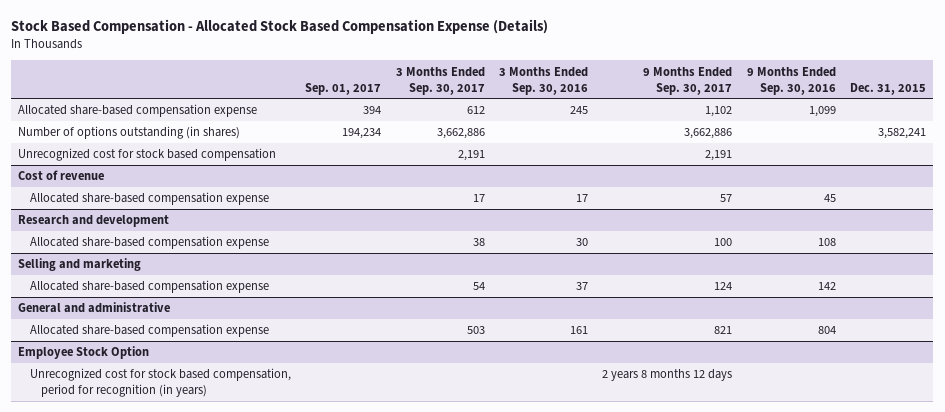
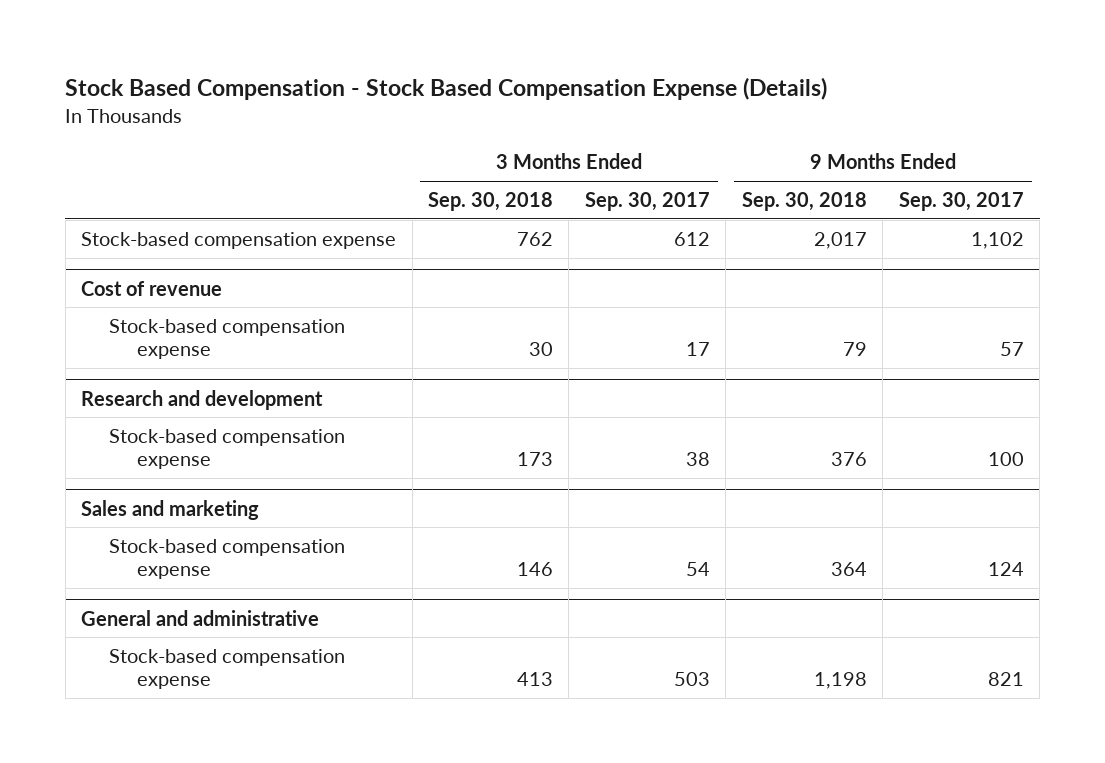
[11,18,549,34] Stock Based Compensation - Allocated Stock Based Compensation Expense (Details) -> [65,77,828,101] Stock Based Compensation - Stock Based Compensation Expense (Details)
[305,82,382,95] Sep. 01, 2017 -> none
[498,66,588,95] 3 Months Ended Sep. 30, 2016 -> none
[746,66,836,95] 9 Months Ended Sep. 30, 2016 -> none
[850,82,927,95] Dec. 31, 2015 -> none
none -> [428,192,554,212] Sep. 30, 2018
none -> [741,192,867,212] Sep. 30, 2018
[18,126,241,140] Number of options outstanding (in shares) -> none
[18,148,277,162] Unrecognized cost for stock based compensation -> none
[18,104,258,118] Allocated share-based compensation expense -> [81,232,397,250] Stock-based compensation expense
[29,192,269,206] Allocated share-based compensation expense -> [109,319,346,360] Stock-based compensation expense
[29,236,269,250] Allocated share-based compensation expense -> [109,429,346,470] Stock-based compensation expense
[18,258,142,272] Selling and marketing -> [81,499,260,520] Sales and marketing
[29,280,269,294] Allocated share-based compensation expense -> [109,539,346,580] Stock-based compensation expense
[18,346,150,360] Employee Stock Option -> none
[29,368,291,398] Unrecognized cost for stock based compensation, period for recognition (in years) -> none
[29,324,269,338] Allocated share-based compensation expense -> [109,649,346,690] Stock-based compensation expense

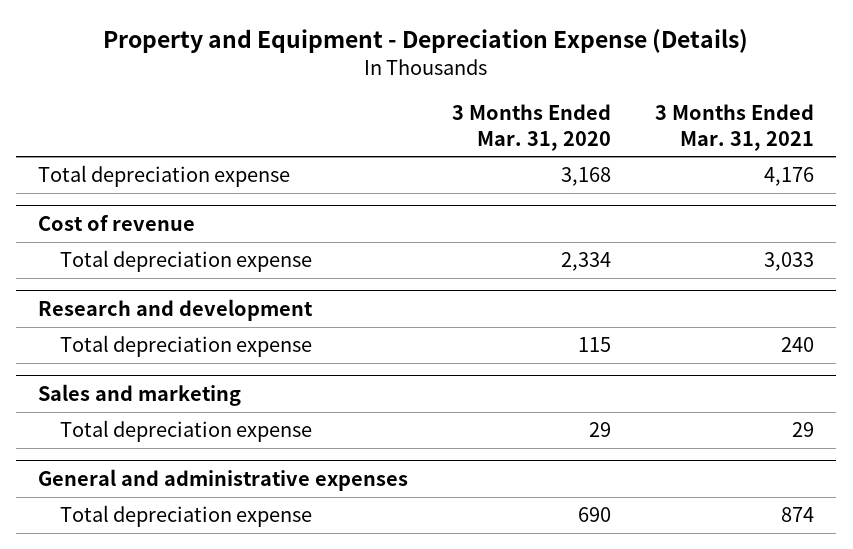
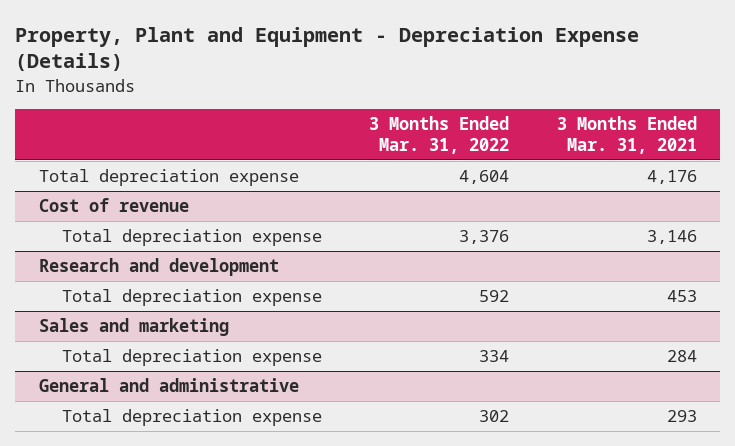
[103,28,749,53] Property and Equipment - Depreciation Expense (Details) -> [15,26,640,72] Property, Plant and Equipment - Depreciation Expense (Details)
[452,103,612,151] 3 Months Ended Mar. 31, 2020 -> none
none -> [369,115,510,155] 3 Months Ended Mar. 31, 2022
[764,252,815,272] 3,033 -> [646,230,697,245] 3,146
[781,337,815,353] 240 -> [666,290,697,303] 453
[792,422,815,438] 29 -> [666,350,697,363] 284
[38,469,409,492] General and administrative expenses -> [38,378,299,393] General and administrative
[781,507,815,523] 874 -> [666,410,697,423] 293

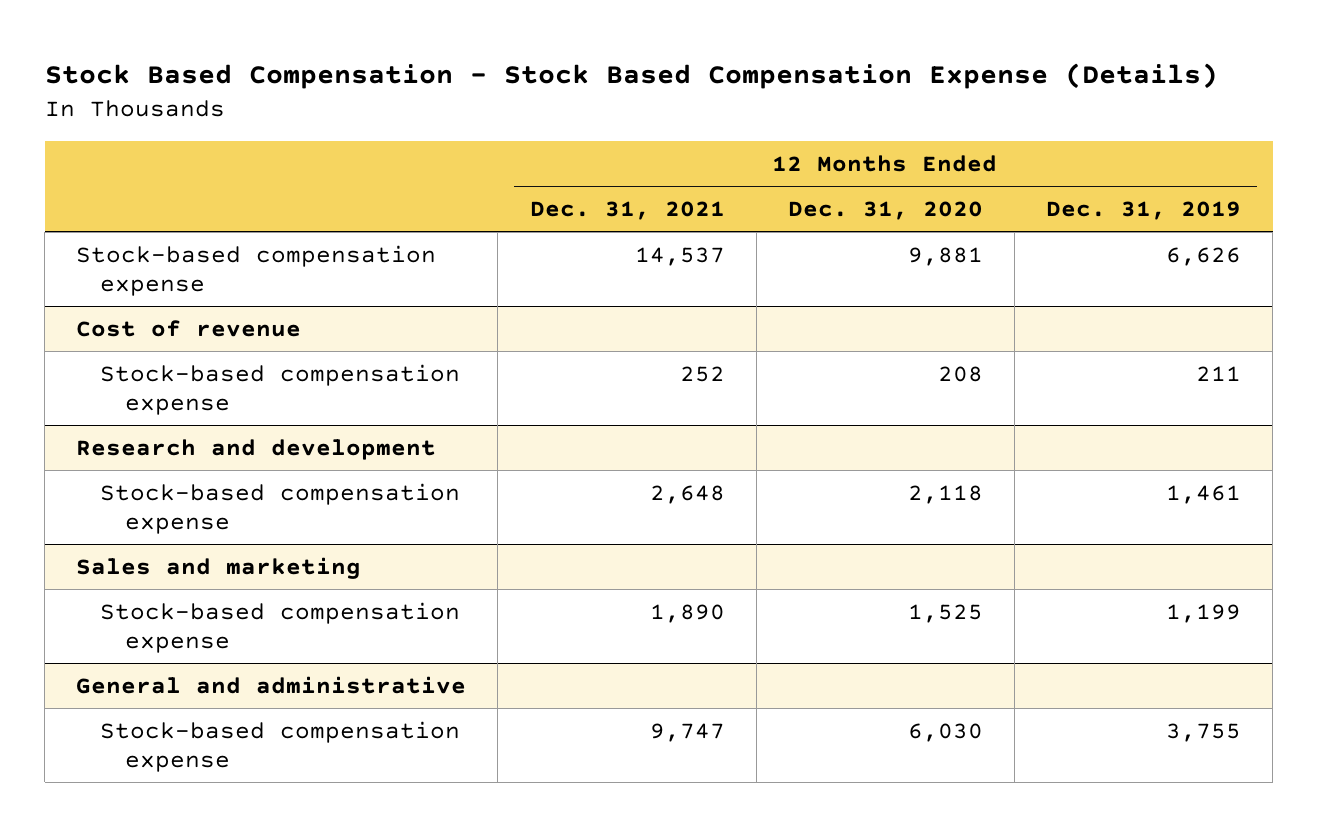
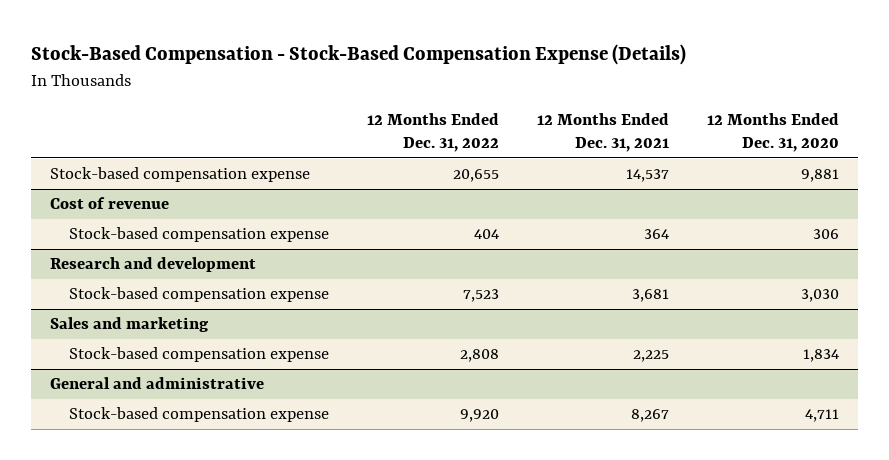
[44,62,1218,89] Stock Based Compensation - Stock Based Compensation Expense (Details) -> [30,44,686,66] Stock-Based Compensation - Stock-Based Compensation Expense (Details)
[1046,200,1242,220] Dec. 31, 2019 -> none
none -> [367,113,500,153] 12 Months Ended Dec. 31, 2022
[679,365,725,382] 252 -> [644,229,670,240] 364
[937,365,983,382] 208 -> [813,229,840,240] 306
[649,484,725,504] 2,648 -> [632,289,670,303] 3,681
[907,484,983,504] 2,118 -> [801,289,840,303] 3,030
[649,603,725,623] 1,890 -> [633,350,670,363] 2,225
[907,603,983,623] 1,525 -> [803,349,840,363] 1,834
[649,722,725,742] 9,747 -> [631,409,670,423] 8,267
[907,722,983,742] 6,030 -> [805,409,840,423] 4,711

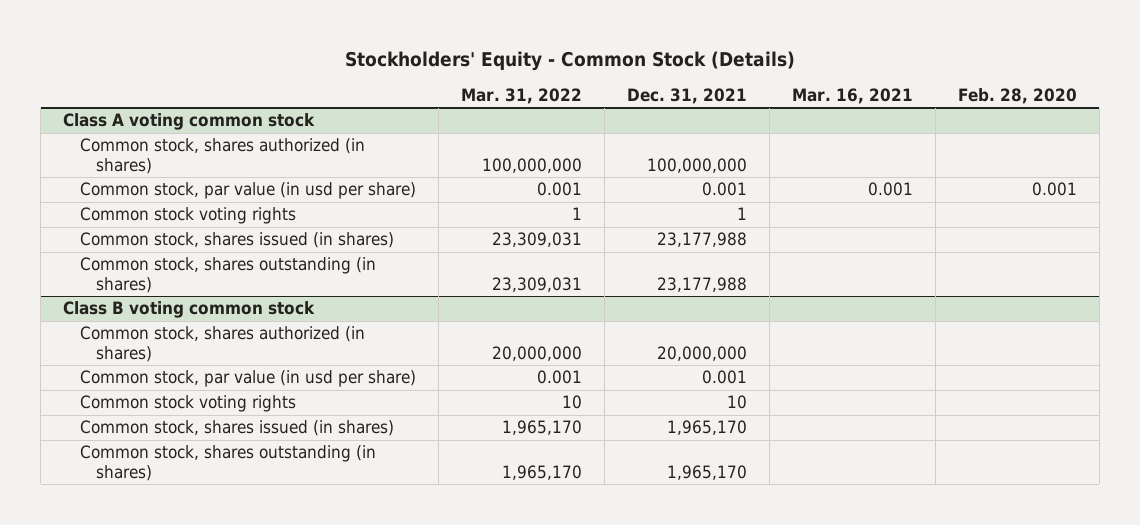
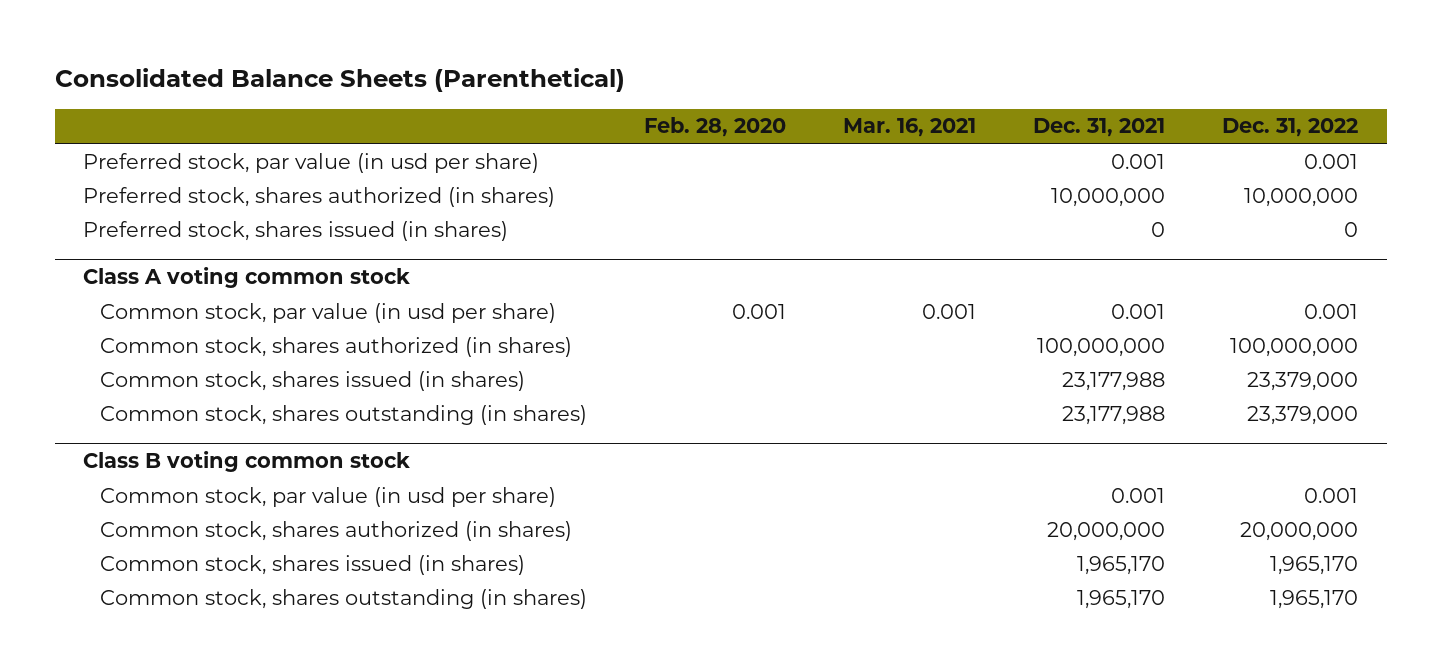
[345,51,796,72] Stockholders' Equity - Common Stock (Details) -> [54,68,625,93] Consolidated Balance Sheets (Parenthetical)
[460,88,582,105] Mar. 31, 2022 -> none
none -> [1222,118,1359,138] Dec. 31, 2022
none -> [83,152,540,173] Preferred stock, par value (in usd per share)
none -> [83,186,556,207] Preferred stock, shares authorized (in shares)
none -> [83,220,509,241] Preferred stock, shares issued (in shares)
[79,207,296,225] Common stock voting rights -> none
[79,138,365,174] Common stock, shares authorized (in shares) -> [99,336,572,357] Common stock, shares authorized (in shares)
[79,395,296,413] Common stock voting rights -> none
[79,326,365,362] Common stock, shares authorized (in shares) -> [99,520,572,541] Common stock, shares authorized (in shares)

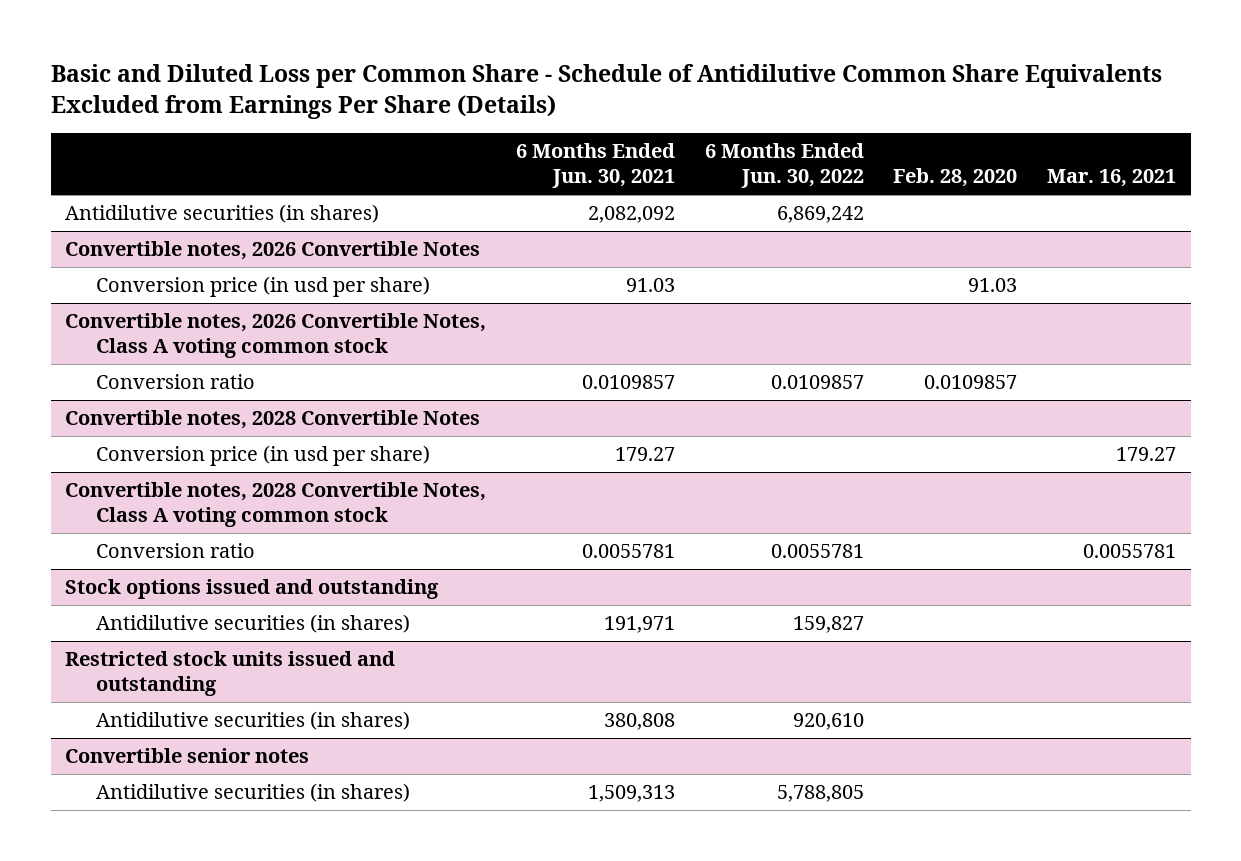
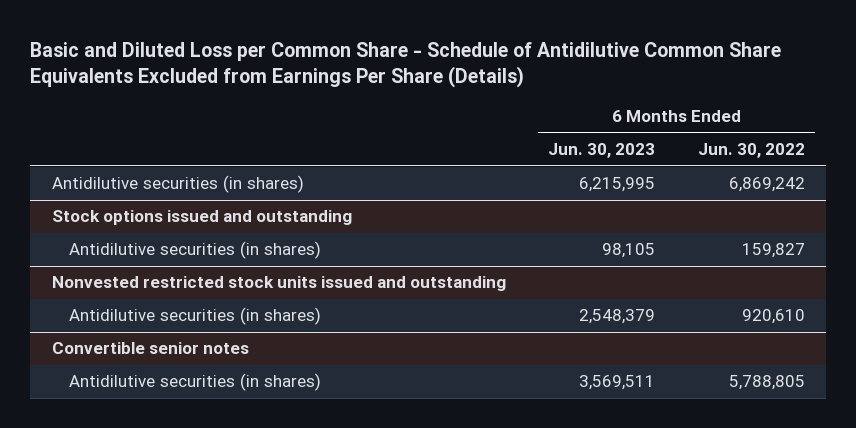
[515,143,675,189] 6 Months Ended Jun. 30, 2021 -> none
[893,168,1018,188] Feb. 28, 2020 -> none
[1046,169,1176,188] Mar. 16, 2021 -> none
none -> [548,143,656,159] Jun. 30, 2023
[65,241,481,261] Convertible notes, 2026 Convertible Notes -> none
[95,276,430,298] Conversion price (in usd per share) -> none
[65,313,487,359] Convertible notes, 2026 Convertible Notes, Class A voting common stock -> none
[95,374,255,390] Conversion ratio -> none
[65,410,481,430] Convertible notes, 2028 Convertible Notes -> none
[95,445,430,467] Conversion price (in usd per share) -> none
[65,482,487,528] Convertible notes, 2028 Convertible Notes, Class A voting common stock -> none
[95,543,255,559] Conversion ratio -> none
[65,651,396,697] Restricted stock units issued and outstanding -> [51,276,506,292] Nonvested restricted stock units issued and outstanding

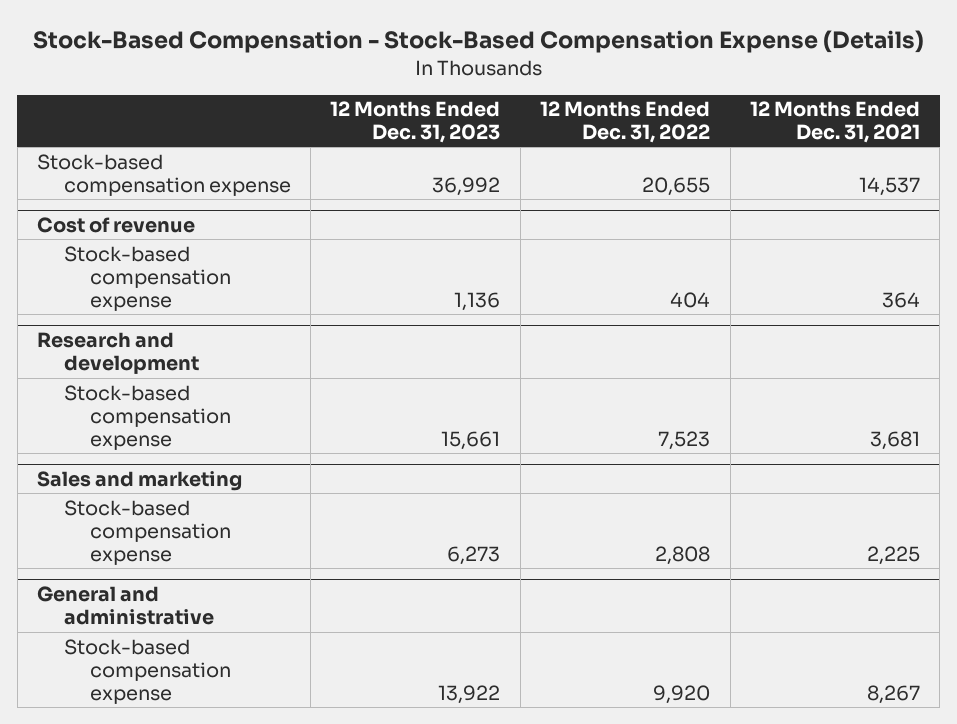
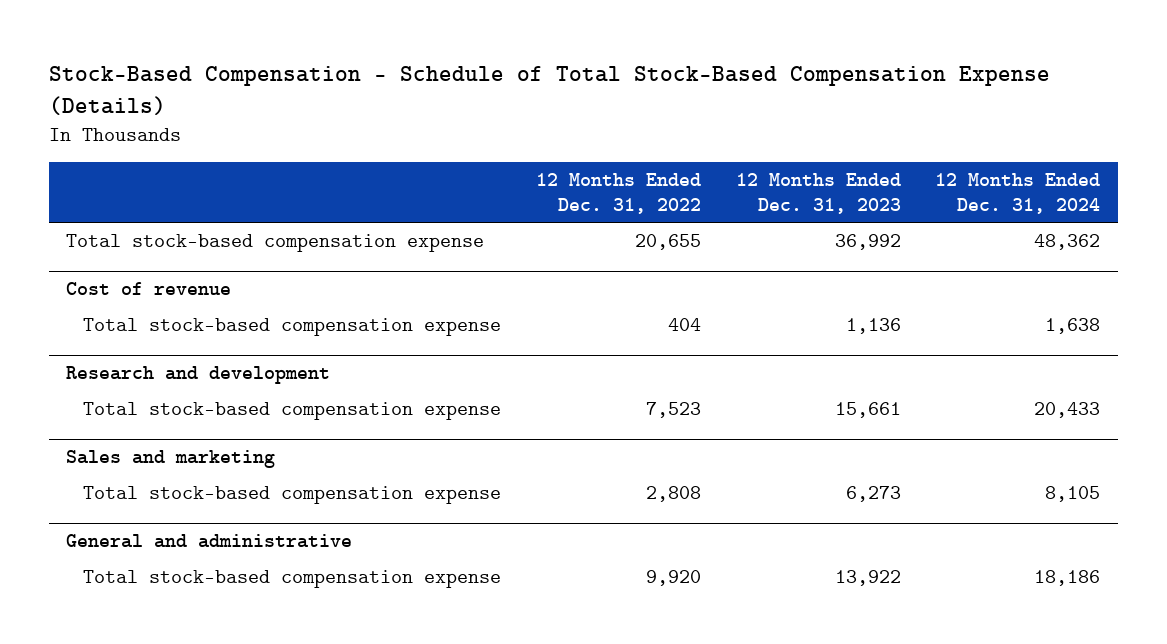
[32,30,924,54] Stock-Based Compensation - Stock-Based Compensation Expense (Details) -> [49,66,1051,116] Stock-Based Compensation - Schedule of Total Stock-Based Compensation Expense (Details)
[749,101,920,144] 12 Months Ended Dec. 31, 2021 -> none
none -> [935,172,1101,214] 12 Months Ended Dec. 31, 2024
[37,153,291,196] Stock-based compensation expense -> [66,234,485,253] Total stock-based compensation expense
[63,245,232,312] Stock-based compensation expense -> [83,318,502,337] Total stock-based compensation expense
[63,384,232,451] Stock-based compensation expense -> [83,402,502,421] Total stock-based compensation expense
[63,499,232,566] Stock-based compensation expense -> [83,486,502,505] Total stock-based compensation expense
[63,638,232,705] Stock-based compensation expense -> [83,570,502,589] Total stock-based compensation expense

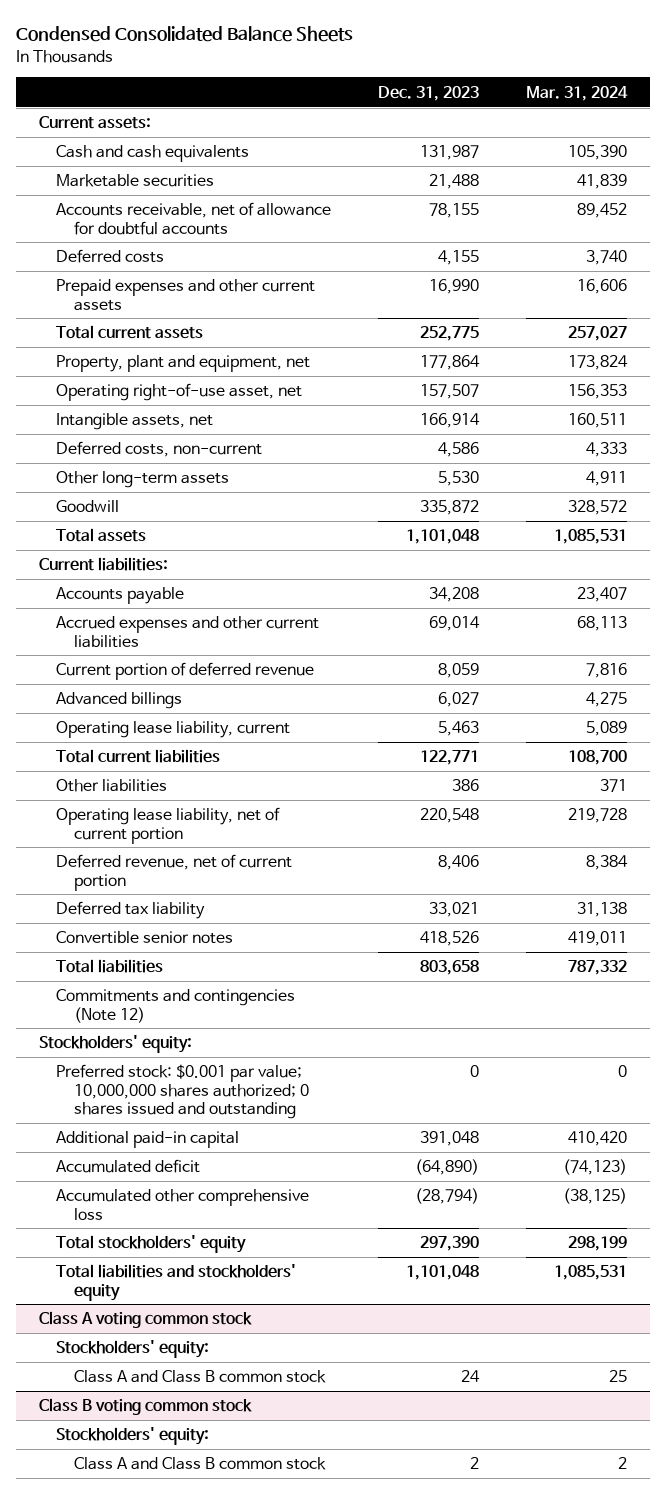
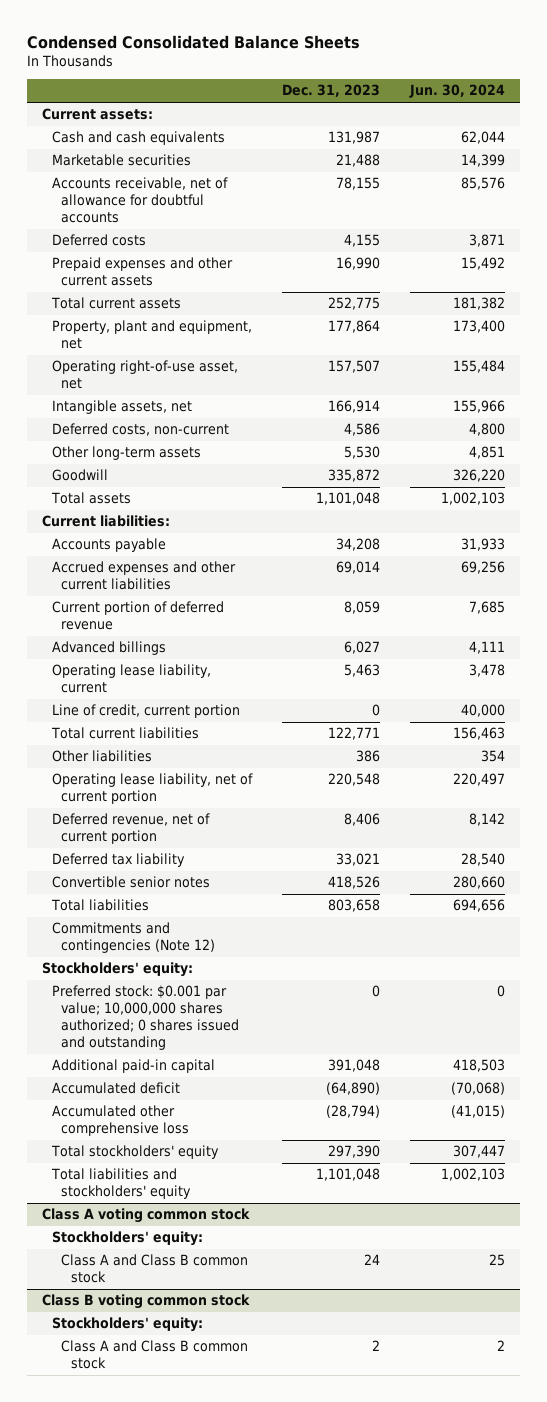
[525,85,628,101] Mar. 31, 2024 -> none
none -> [408,84,505,99] Jun. 30, 2024
none -> [51,704,240,719] Line of credit, current portion

